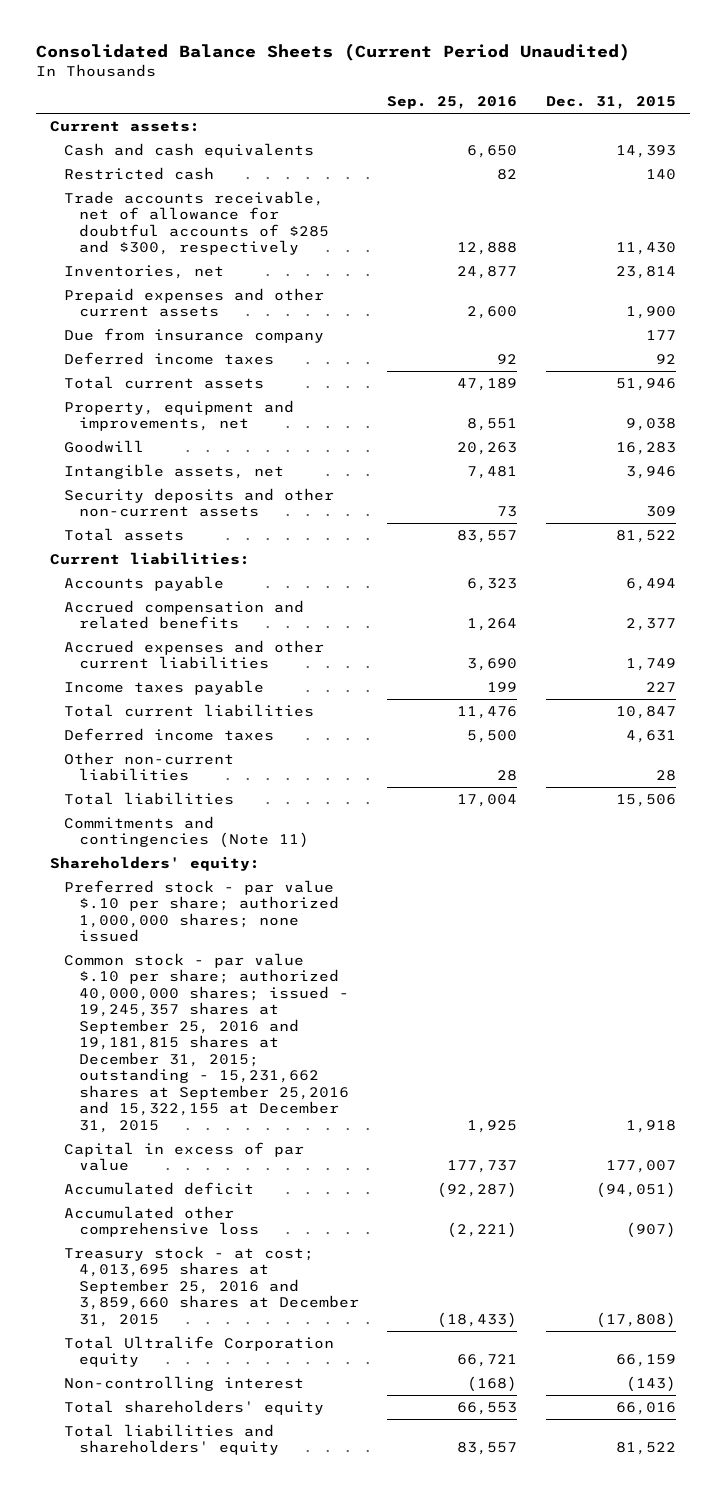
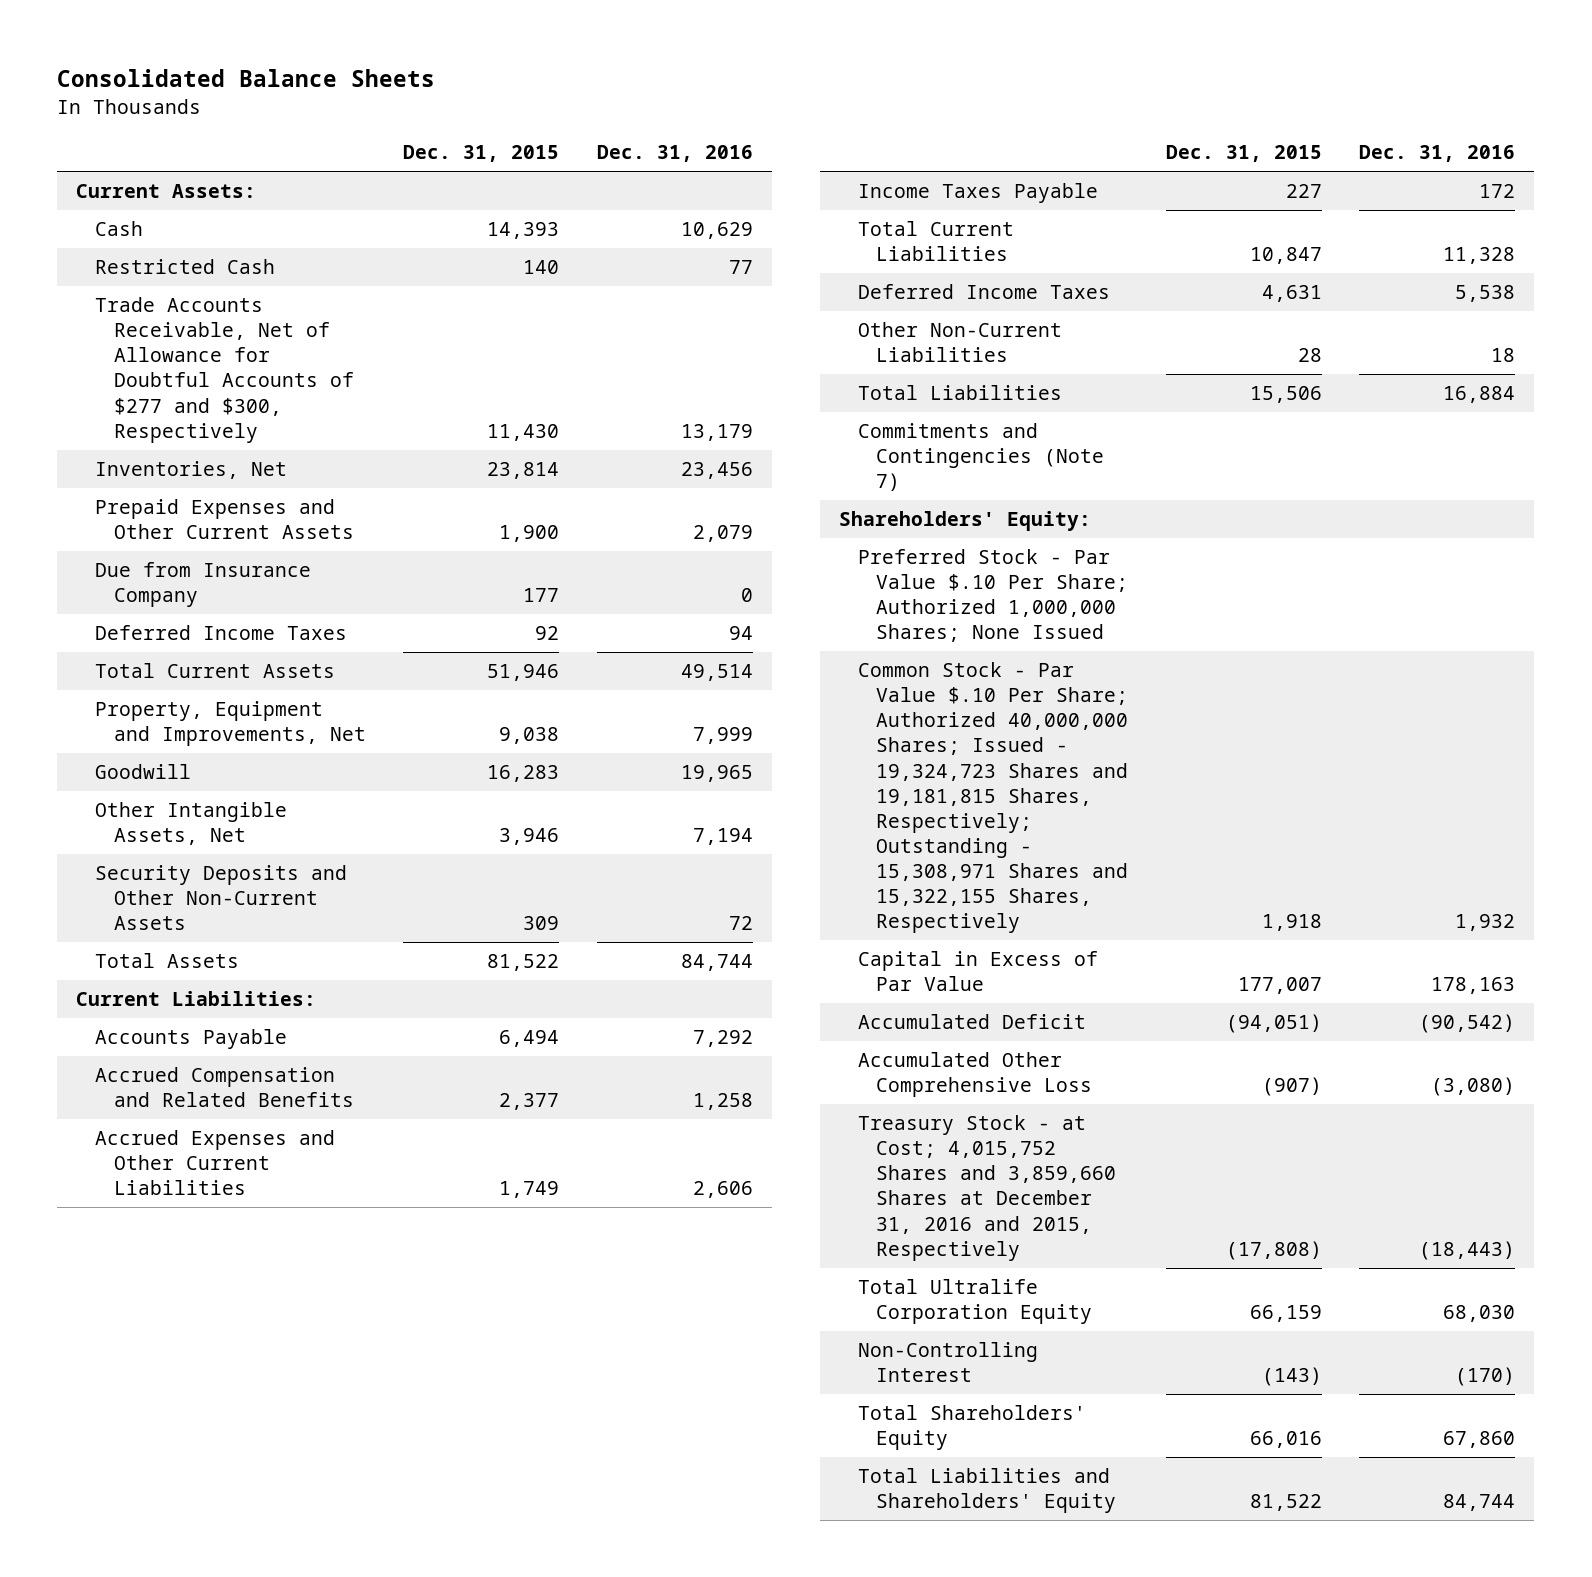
[35,43,630,62] Consolidated Balance Sheets (Current Period Unaudited) -> [57,69,436,88] Consolidated Balance Sheets
[387,96,518,110] Sep. 25, 2016 -> none
none -> [596,145,753,163] Dec. 31, 2016
[49,120,200,132] Current assets: -> [76,184,257,199] Current Assets:
[64,142,315,158] Cash and cash equivalents -> [94,221,143,237] Cash
[64,166,215,180] Restricted cash -> [94,259,275,275] Restricted Cash
[64,190,330,256] Trade accounts receivable, net of allowance for doubtful accounts of $285 and $300, respectively -> [94,297,354,443] Trade Accounts Receivable, Net of Allowance for Doubtful Accounts of $277 and $300, Respectively
[64,264,225,279] Inventories, net -> [94,461,287,480] Inventories, Net
[64,287,325,318] Prepaid expenses and other current assets -> [94,499,354,540] Prepaid Expenses and Other Current Assets
[64,327,325,343] Due from insurance company -> [94,562,311,608] Due from Insurance Company
[64,351,275,365] Deferred income taxes -> [94,625,347,641] Deferred Income Taxes
[64,375,265,389] Total current assets -> [94,663,335,679] Total Current Assets
[64,399,295,432] Property, equipment and improvements, net -> [94,701,366,747] Property, Equipment and Improvements, Net
[64,463,285,479] Intangible assets, net -> [94,802,287,846] Other Intangible Assets, Net
[64,487,335,518] Security deposits and other non-current assets -> [94,865,347,931] Security Deposits and Other Non-Current Assets
[64,527,185,541] Total assets -> [94,953,239,969] Total Assets
[49,551,250,565] Current liabilities: -> [76,991,317,1007] Current Liabilities:
[64,575,225,591] Accounts payable -> [94,1029,287,1050] Accounts Payable
[64,599,305,630] Accrued compensation and related benefits -> [94,1067,354,1108] Accrued Compensation and Related Benefits
[64,639,325,670] Accrued expenses and other current liabilities -> [94,1130,335,1196] Accrued Expenses and Other Current Liabilities
[64,679,265,695] Income taxes payable -> [857,183,1098,204] Income Taxes Payable
[64,703,315,717] Total current liabilities -> [857,221,1014,262] Total Current Liabilities
[64,727,275,741] Deferred income taxes -> [857,284,1110,300] Deferred Income Taxes
[64,751,235,782] Other non-current liabilities -> [857,322,1062,363] Other Non-Current Liabilities
[64,791,235,805] Total liabilities -> [857,385,1062,401] Total Liabilities
[64,815,310,849] Commitments and contingencies (Note 11) -> [857,423,1105,492] Commitments and Contingencies (Note 7)
[49,855,260,871] Shareholders' equity: -> [838,511,1091,532] Shareholders' Equity:
[64,879,340,943] Preferred stock - par value $.10 per share; authorized 1,000,000 shares; none issued -> [857,549,1129,643] Preferred Stock - Par Value $.10 Per Share; Authorized 1,000,000 Shares; None Issued
[64,952,350,1133] Common stock - par value $.10 per share; authorized 40,000,000 shares; issued - 19,245,357 shares at September 25, 2016 and 19,181,815 shares at December 31, 2015; outstanding - 15,231,662 shares at September 25,2016 and 15,322,155 at December 31, 2015 -> [857,662,1129,934] Common Stock - Par Value $.10 Per Share; Authorized 40,000,000 Shares; Issued - 19,324,723 Shares and 19,181,815 Shares, Respectively; Outstanding - 15,308,971 Shares and 15,322,155 Shares, Respectively
[64,1141,305,1172] Capital in excess of par value -> [857,951,1098,992] Capital in Excess of Par Value
[64,1181,255,1195] Accumulated deficit -> [857,1014,1086,1030] Accumulated Deficit
[64,1205,260,1238] Accumulated other comprehensive loss -> [857,1052,1093,1098] Accumulated Other Comprehensive Loss
[64,1245,360,1327] Treasury stock - at cost; 4,013,695 shares at September 25, 2016 and 3,859,660 shares at December 31, 2015 -> [857,1115,1117,1261] Treasury Stock - at Cost; 4,015,752 Shares and 3,859,660 Shares at December 31, 2016 and 2015, Respectively
[64,1335,335,1368] Total Ultralife Corporation equity -> [857,1279,1093,1325] Total Ultralife Corporation Equity
[64,1375,305,1391] Non-controlling interest -> [857,1342,1038,1383] Non-Controlling Interest
[64,1399,325,1415] Total shareholders' equity -> [857,1405,1086,1451] Total Shareholders' Equity
[64,1423,280,1456] Total liabilities and shareholders' equity -> [857,1468,1117,1514] Total Liabilities and Shareholders' Equity

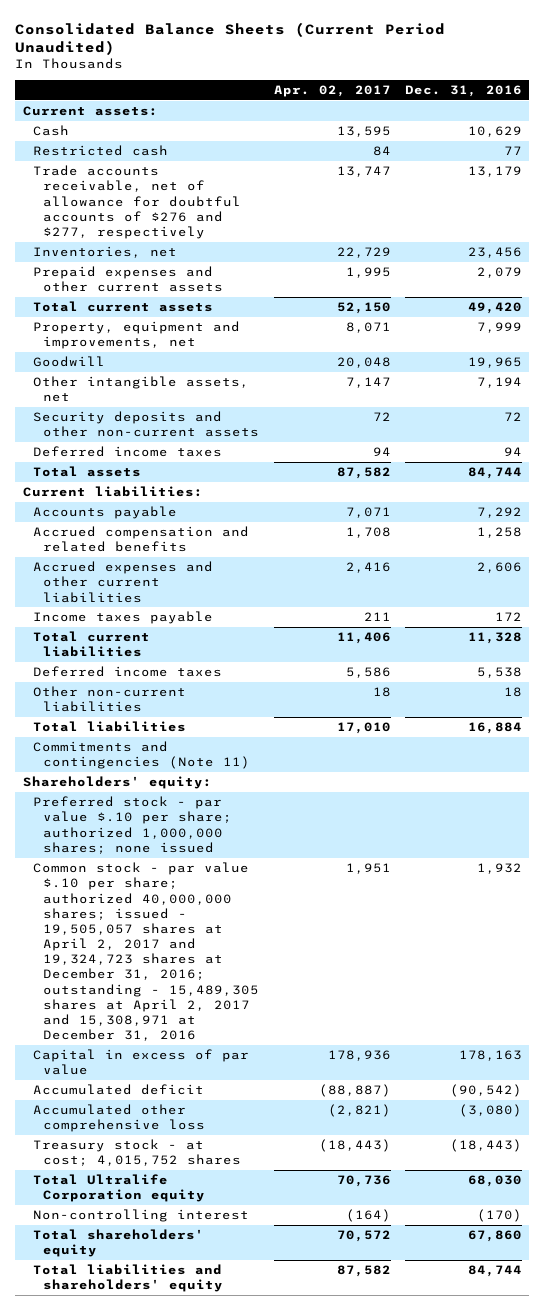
[57,69,436,88] Consolidated Balance Sheets -> [15,21,446,55] Consolidated Balance Sheets (Current Period Unaudited)
[403,145,560,163] Dec. 31, 2015 -> none
none -> [273,84,391,97] Apr. 02, 2017
[76,184,257,199] Current Assets: -> [22,106,158,117] Current assets:
[94,562,311,608] Due from Insurance Company -> none
[94,625,347,641] Deferred Income Taxes -> none
[94,259,275,275] Restricted Cash -> [32,145,168,157] Restricted cash
[94,297,354,443] Trade Accounts Receivable, Net of Allowance for Doubtful Accounts of $277 and $300, Respectively -> [32,165,242,239] Trade accounts receivable, net of allowance for doubtful accounts of $276 and $277, respectively
[94,461,287,480] Inventories, Net -> [32,246,177,259] Inventories, net
[94,499,354,540] Prepaid Expenses and Other Current Assets -> [32,266,224,293] Prepaid expenses and other current assets
[94,663,335,679] Total Current Assets -> [32,301,213,313] Total current assets
[680,664,753,682] 49,514 -> [468,302,523,315] 49,420
[94,701,366,747] Property, Equipment and Improvements, Net -> [32,321,240,350] Property, equipment and improvements, net
[94,802,287,846] Other Intangible Assets, Net -> [32,376,249,403] Other intangible assets, net
[94,865,347,931] Security Deposits and Other Non-Current Assets -> [32,411,260,438] Security deposits and other non-current assets
none -> [32,446,222,458] Deferred income taxes
[94,953,239,969] Total Assets -> [32,466,141,478] Total assets
[76,991,317,1007] Current Liabilities: -> [22,486,203,498] Current liabilities:
[94,1029,287,1050] Accounts Payable -> [32,506,177,520] Accounts payable
[94,1067,354,1108] Accrued Compensation and Related Benefits -> [32,526,249,553] Accrued compensation and related benefits
[94,1130,335,1196] Accrued Expenses and Other Current Liabilities -> [32,561,213,603] Accrued expenses and other current liabilities
[857,183,1098,204] Income Taxes Payable -> [32,611,213,625] Income taxes payable
[857,221,1014,262] Total Current Liabilities -> [32,631,150,658] Total current liabilities
[857,284,1110,300] Deferred Income Taxes -> [32,666,222,678] Deferred income taxes
[857,322,1062,363] Other Non-Current Liabilities -> [32,686,186,713] Other non-current liabilities
[857,385,1062,401] Total Liabilities -> [32,721,186,733] Total liabilities
[857,423,1105,492] Commitments and Contingencies (Note 7) -> [32,741,251,770] Commitments and contingencies (Note 11)
[838,511,1091,532] Shareholders' Equity: -> [22,776,212,790] Shareholders' equity:
[857,549,1129,643] Preferred Stock - Par Value $.10 Per Share; Authorized 1,000,000 Shares; None Issued -> [32,796,233,854] Preferred stock - par value $.10 per share; authorized 1,000,000 shares; none issued
[857,662,1129,934] Common Stock - Par Value $.10 Per Share; Authorized 40,000,000 Shares; Issued - 19,324,723 Shares and 19,181,815 Shares, Respectively; Outstanding - 15,308,971 Shares and 15,322,155 Shares, Respectively -> [32,862,260,1042] Common stock - par value $.10 per share; authorized 40,000,000 shares; issued - 19,505,057 shares at April 2, 2017 and 19,324,723 shares at December 31, 2016; outstanding - 15,489,305 shares at April 2, 2017 and 15,308,971 at December 31, 2016
[857,951,1098,992] Capital in Excess of Par Value -> [32,1049,249,1076] Capital in excess of par value
[857,1014,1086,1030] Accumulated Deficit -> [32,1084,204,1096] Accumulated deficit
[857,1052,1093,1098] Accumulated Other Comprehensive Loss -> [32,1104,206,1133] Accumulated other comprehensive loss
[857,1115,1117,1261] Treasury Stock - at Cost; 4,015,752 Shares and 3,859,660 Shares at December 31, 2016 and 2015, Respectively -> [32,1139,242,1167] Treasury stock - at cost; 4,015,752 shares
[857,1279,1093,1325] Total Ultralife Corporation Equity -> [32,1174,206,1203] Total Ultralife Corporation equity
[857,1342,1038,1383] Non-Controlling Interest -> [32,1209,249,1223] Non-controlling interest
[857,1405,1086,1451] Total Shareholders' Equity -> [32,1229,204,1258] Total shareholders' equity
[857,1468,1117,1514] Total Liabilities and Shareholders' Equity -> [32,1264,224,1293] Total liabilities and shareholders' equity

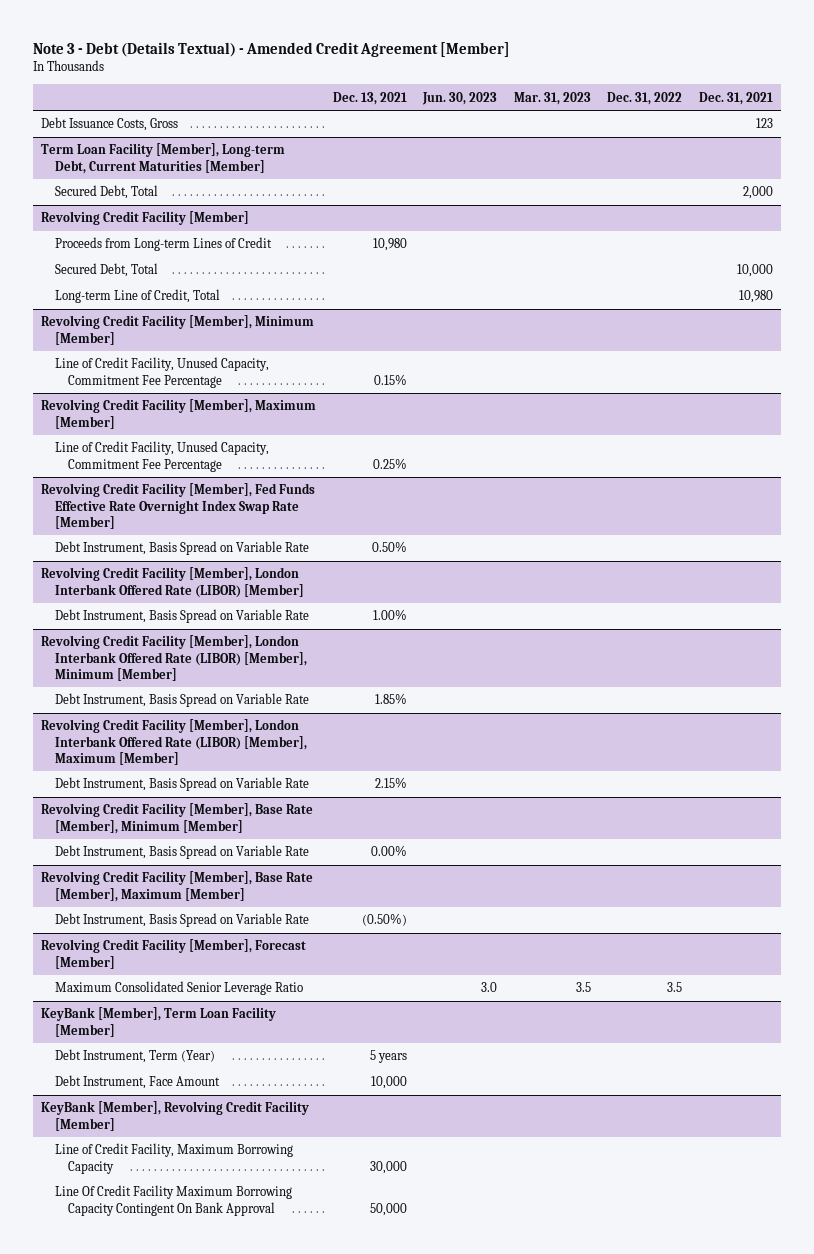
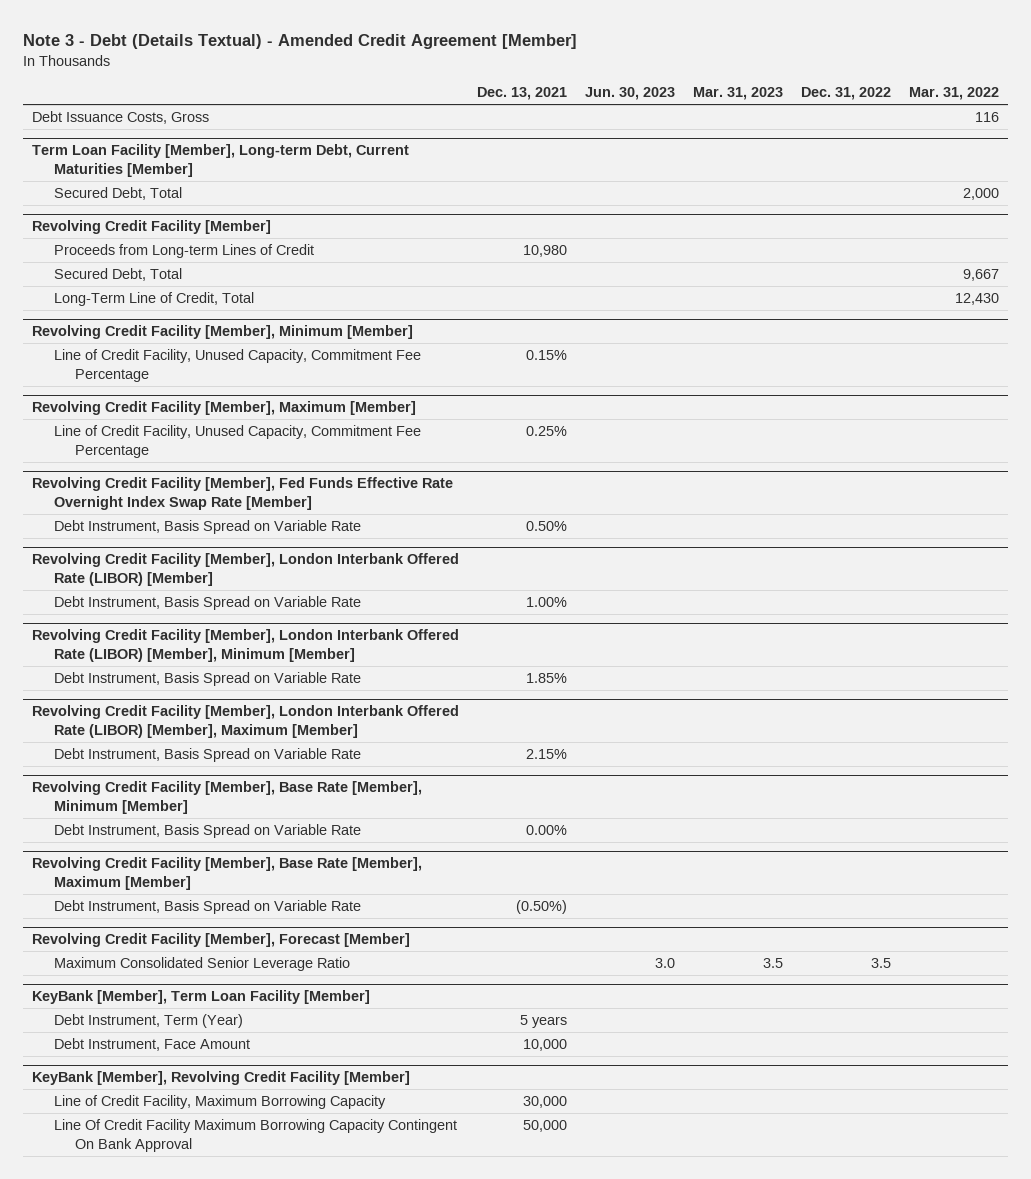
[698,91,773,105] Dec. 31, 2021 -> none
none -> [908,87,999,101] Mar. 31, 2022
[54,289,220,304] Long-term Line of Credit, Total -> [53,292,254,307] Long-Term Line of Credit, Total

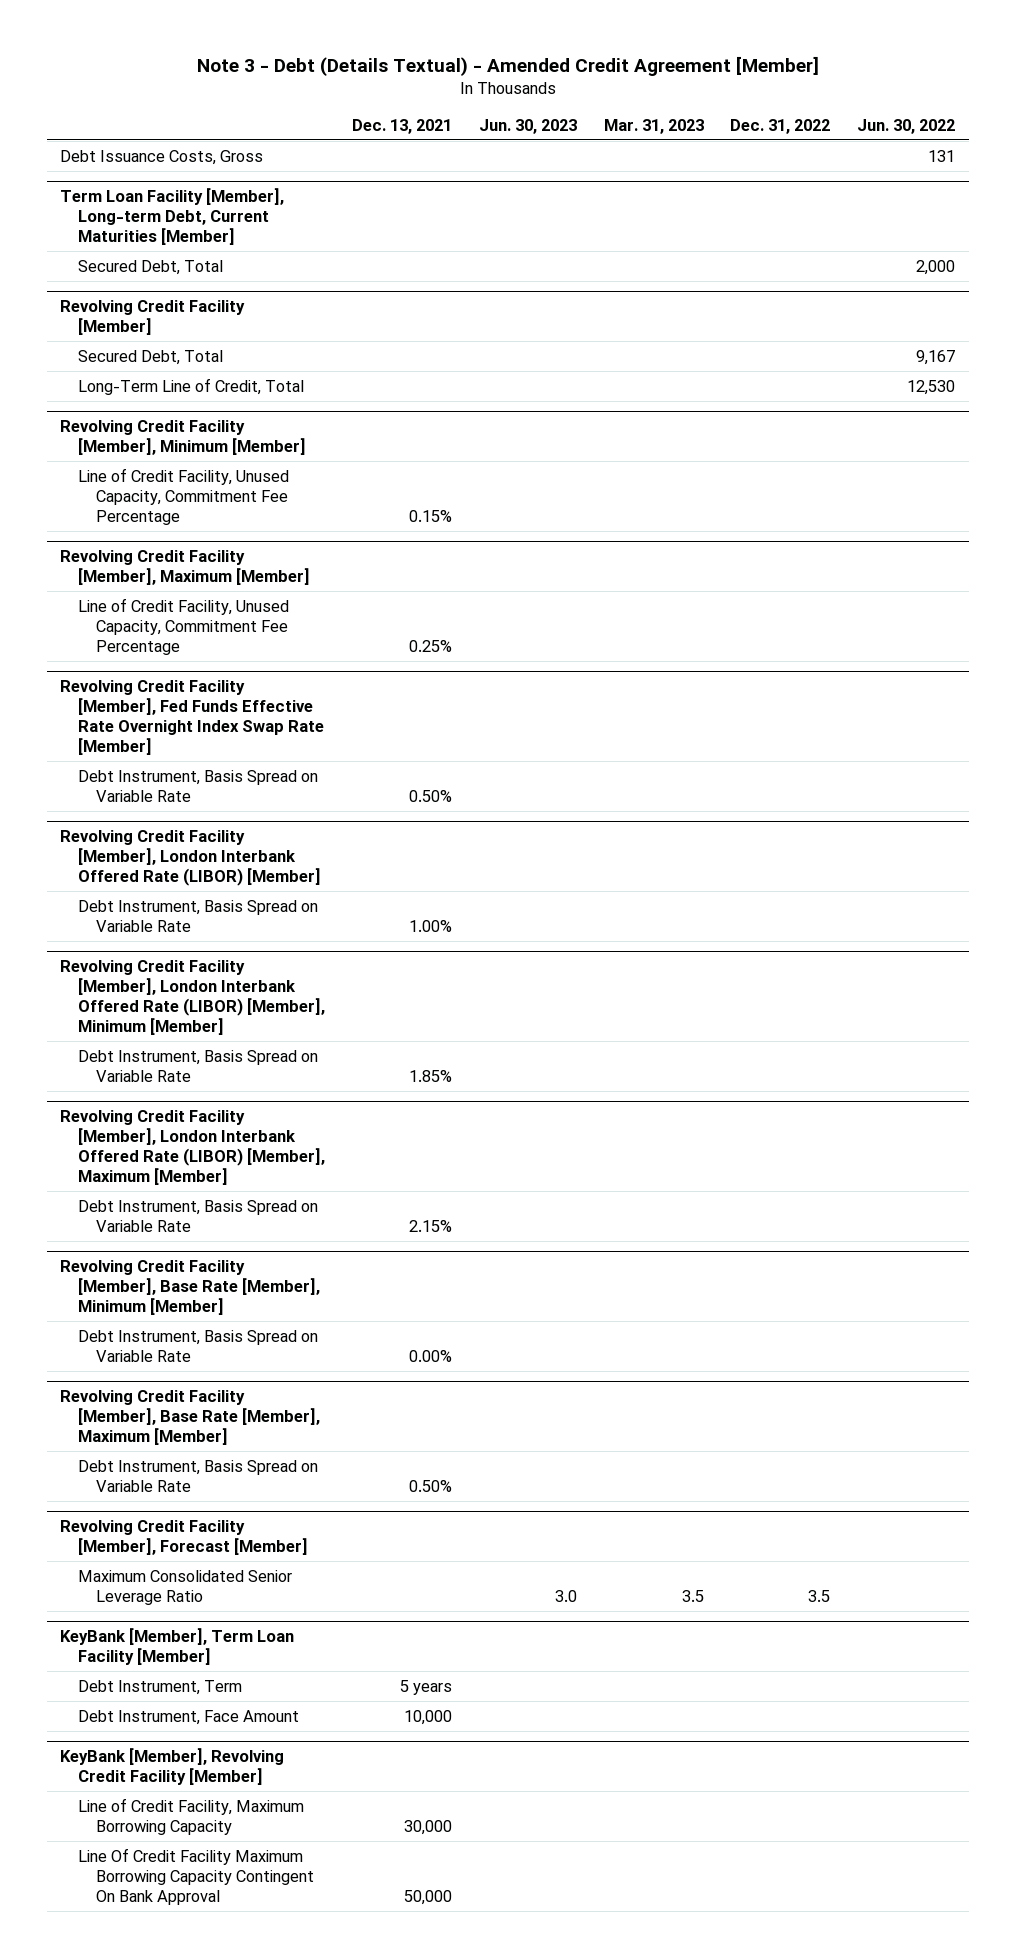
[908,87,999,101] Mar. 31, 2022 -> none
none -> [857,118,956,134] Jun. 30, 2022
[53,244,314,259] Proceeds from Long-term Lines of Credit -> none
[516,900,568,915] (0.50%) -> [408,1479,452,1492] 0.50%
[53,1014,243,1029] Debt Instrument, Term (Year) -> [78,1679,243,1695] Debt Instrument, Term

